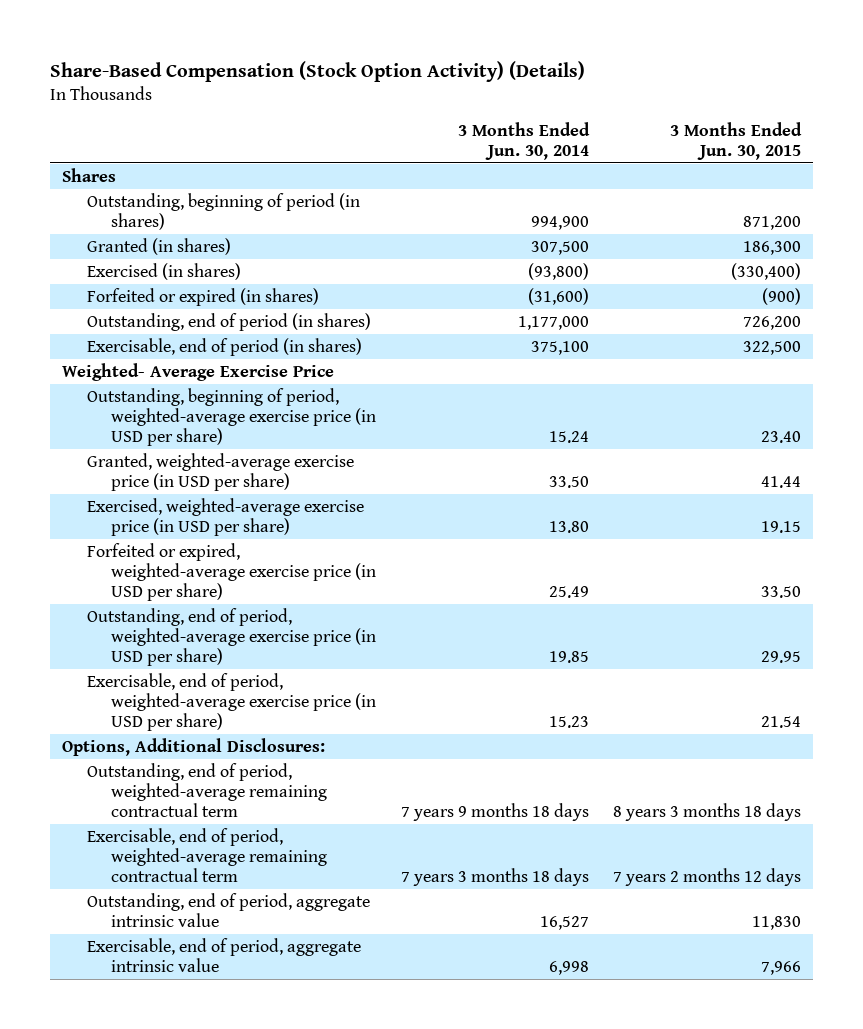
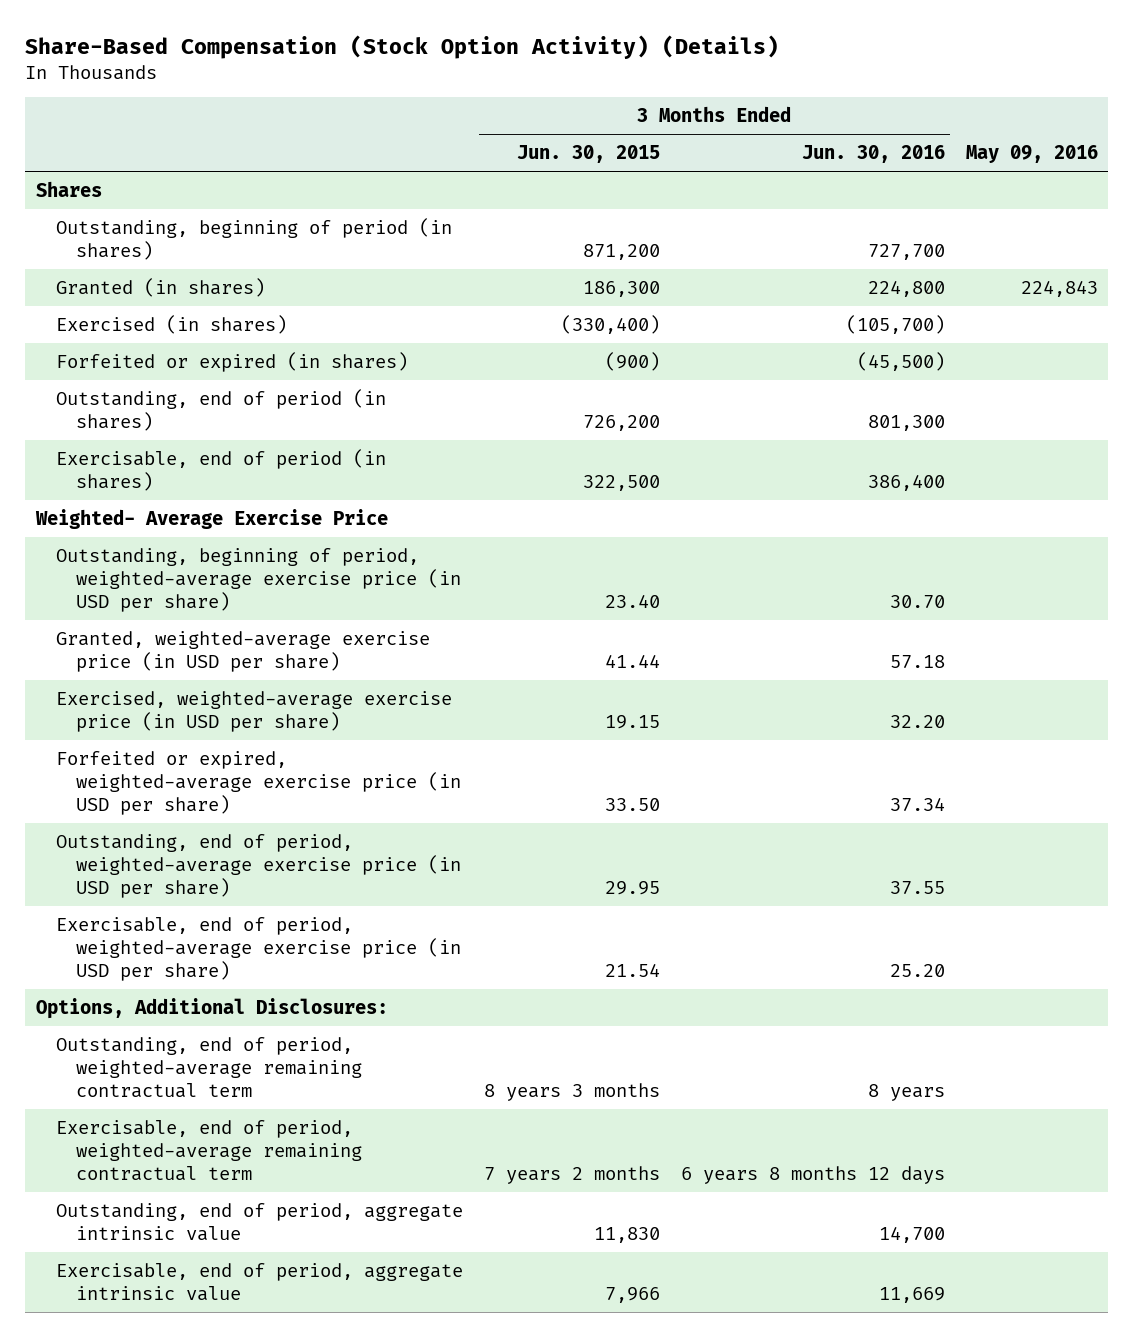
[457,121,590,160] 3 Months Ended Jun. 30, 2014 -> none
none -> [801,145,945,164] Jun. 30, 2016
none -> [965,145,1098,164] May 09, 2016
[613,803,802,822] 8 years 3 months 18 days -> [483,1083,660,1102] 8 years 3 months
[613,868,802,887] 7 years 2 months 12 days -> [483,1166,660,1185] 7 years 2 months

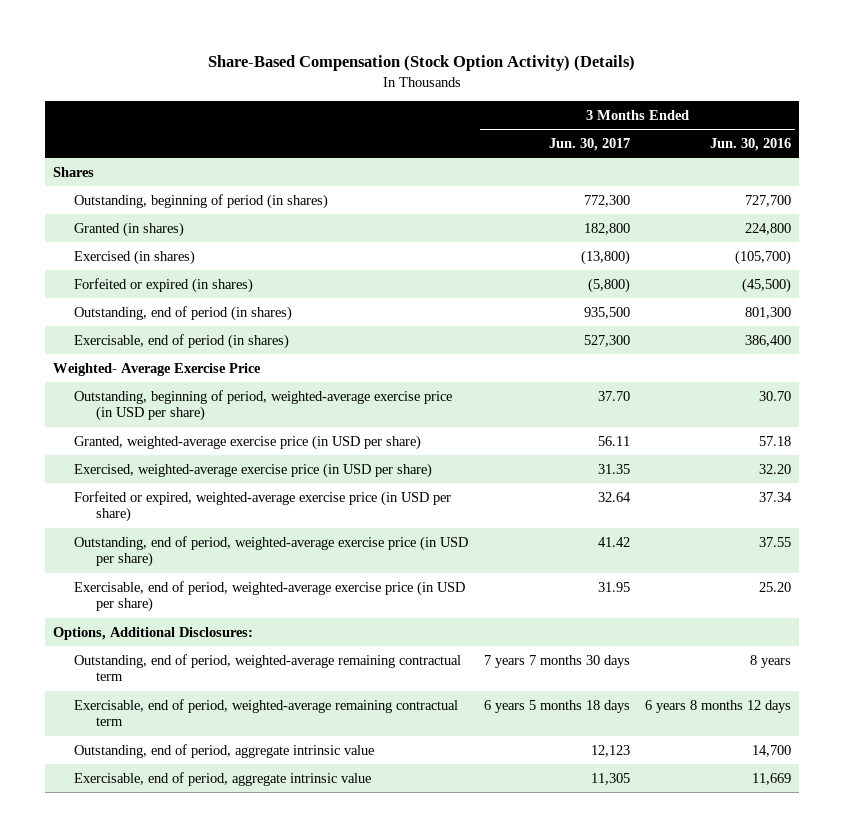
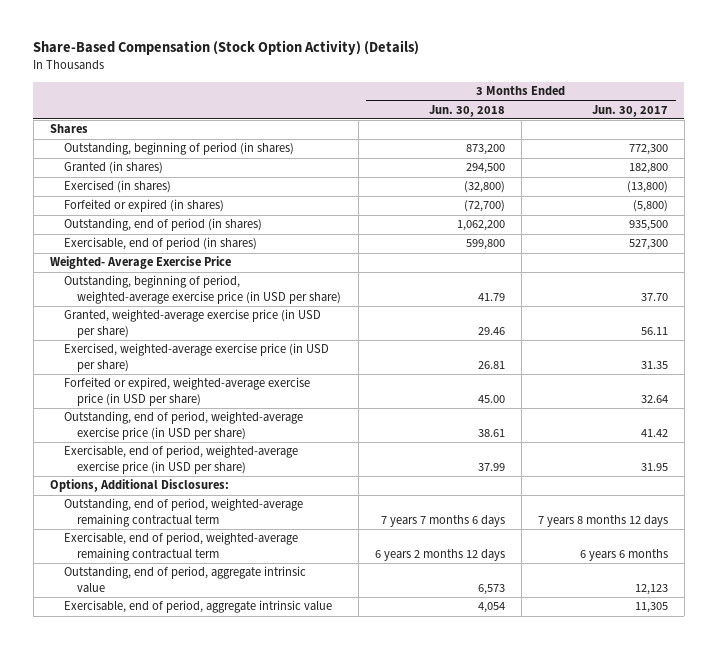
[710,138,792,152] Jun. 30, 2016 -> none
none -> [428,104,505,117] Jun. 30, 2018
[483,654,630,668] 7 years 7 months 30 days -> [537,514,668,527] 7 years 8 months 12 days
[483,699,630,713] 6 years 5 months 18 days -> [579,548,668,561] 6 years 6 months

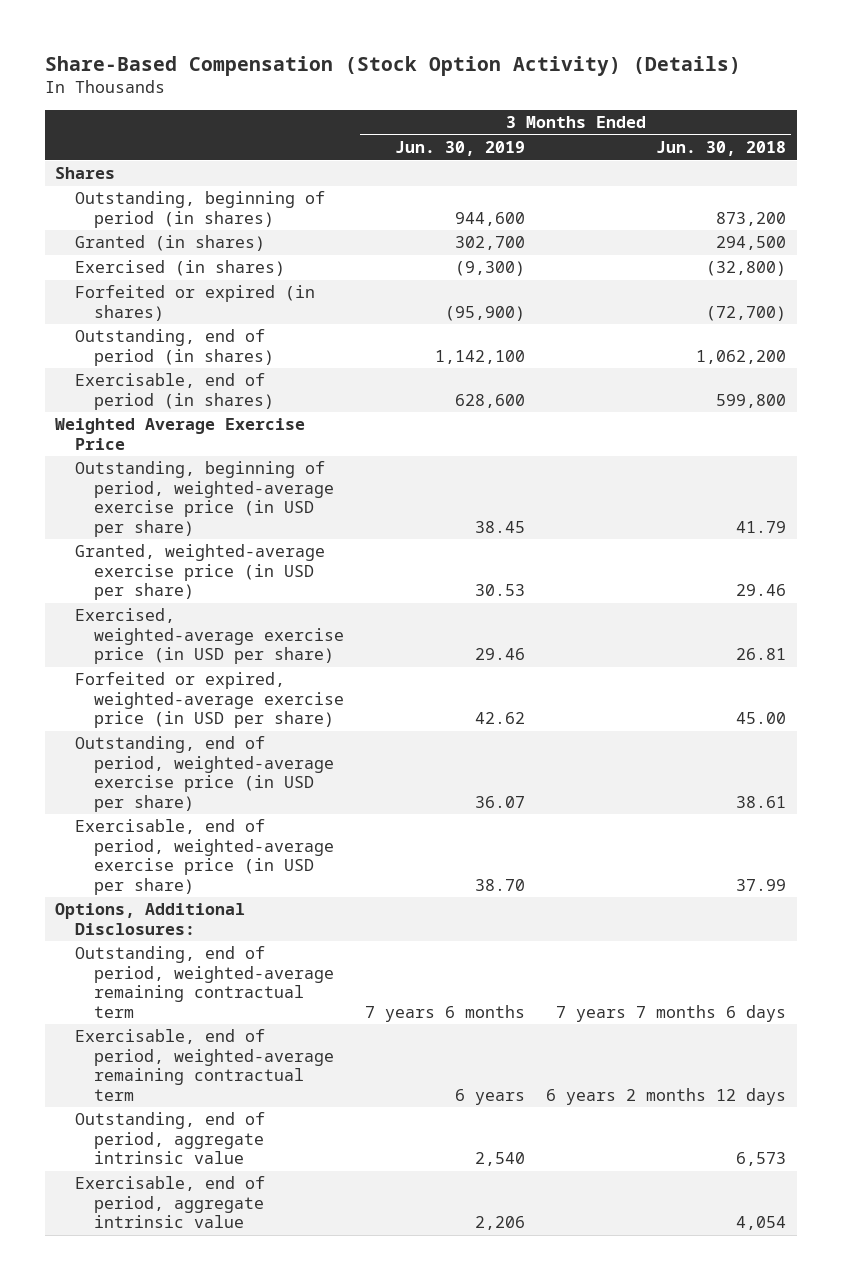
[591,104,668,117] Jun. 30, 2017 -> none
none -> [395,141,526,157] Jun. 30, 2019
[49,256,231,270] Weighted- Average Exercise Price -> [55,418,306,450] Weighted Average Exercise Price

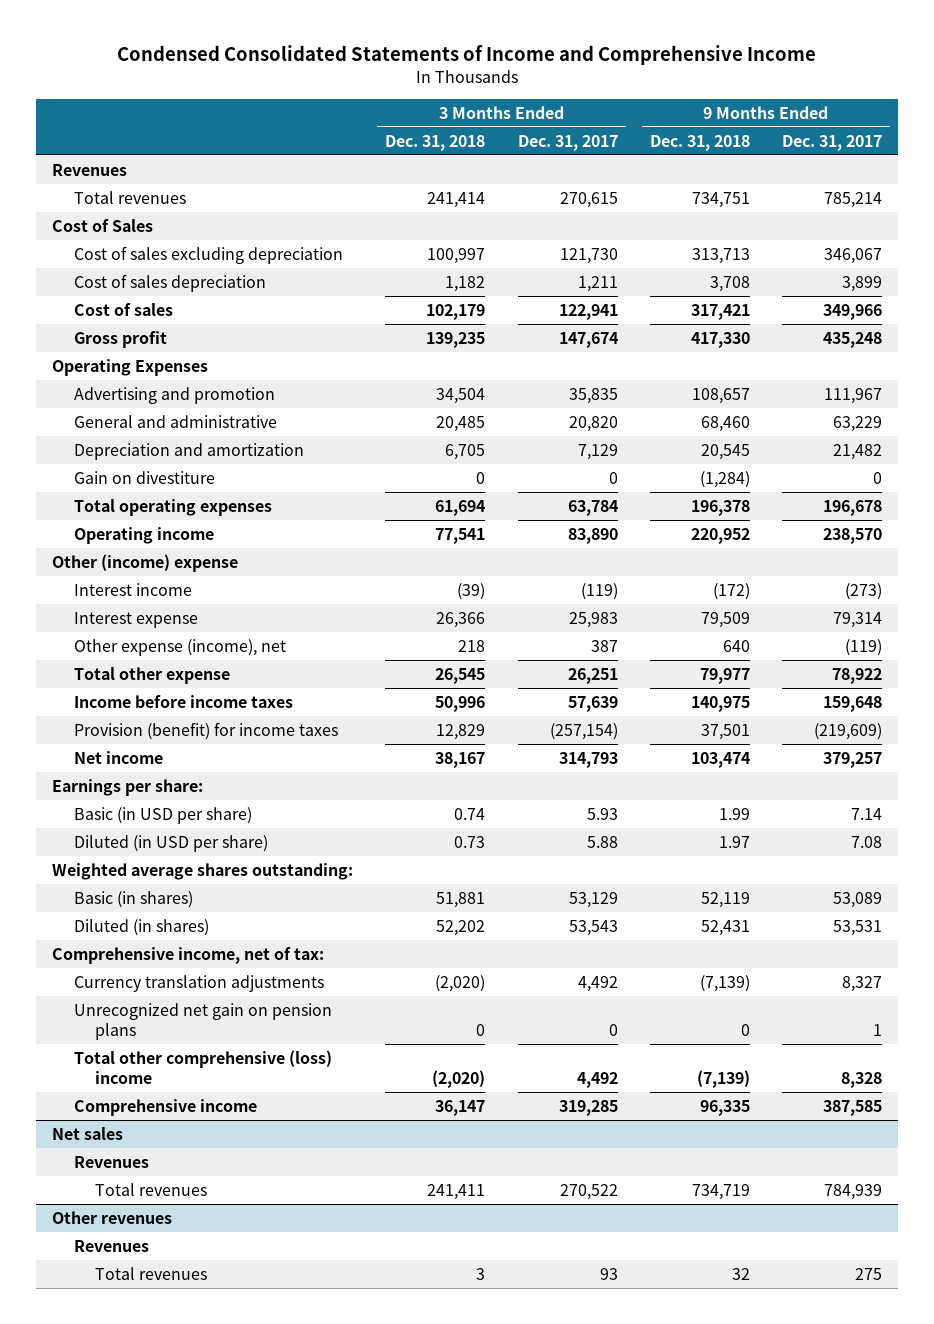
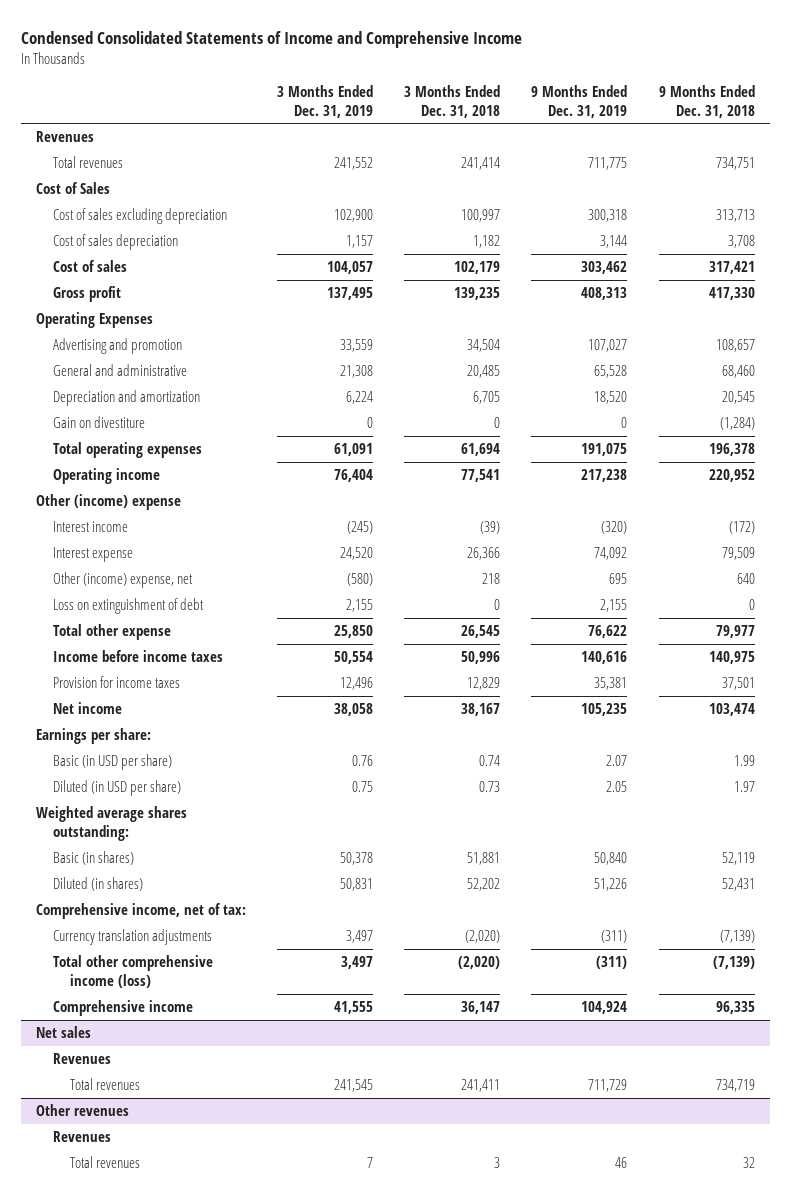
[517,134,618,151] Dec. 31, 2017 -> none
[781,134,882,151] Dec. 31, 2017 -> none
none -> [277,84,374,118] 3 Months Ended Dec. 31, 2019
none -> [531,84,628,118] 9 Months Ended Dec. 31, 2019
[73,638,286,656] Other expense (income), net -> [53,572,194,589] Other (income) expense, net
none -> [53,598,205,615] Loss on extinguishment of debt
[73,721,338,740] Provision (benefit) for income taxes -> [53,676,181,689] Provision for income taxes
[73,1002,332,1040] Unrecognized net gain on pension plans -> none
[73,1049,332,1084] Total other comprehensive (loss) income -> [53,955,214,989] Total other comprehensive income (loss)

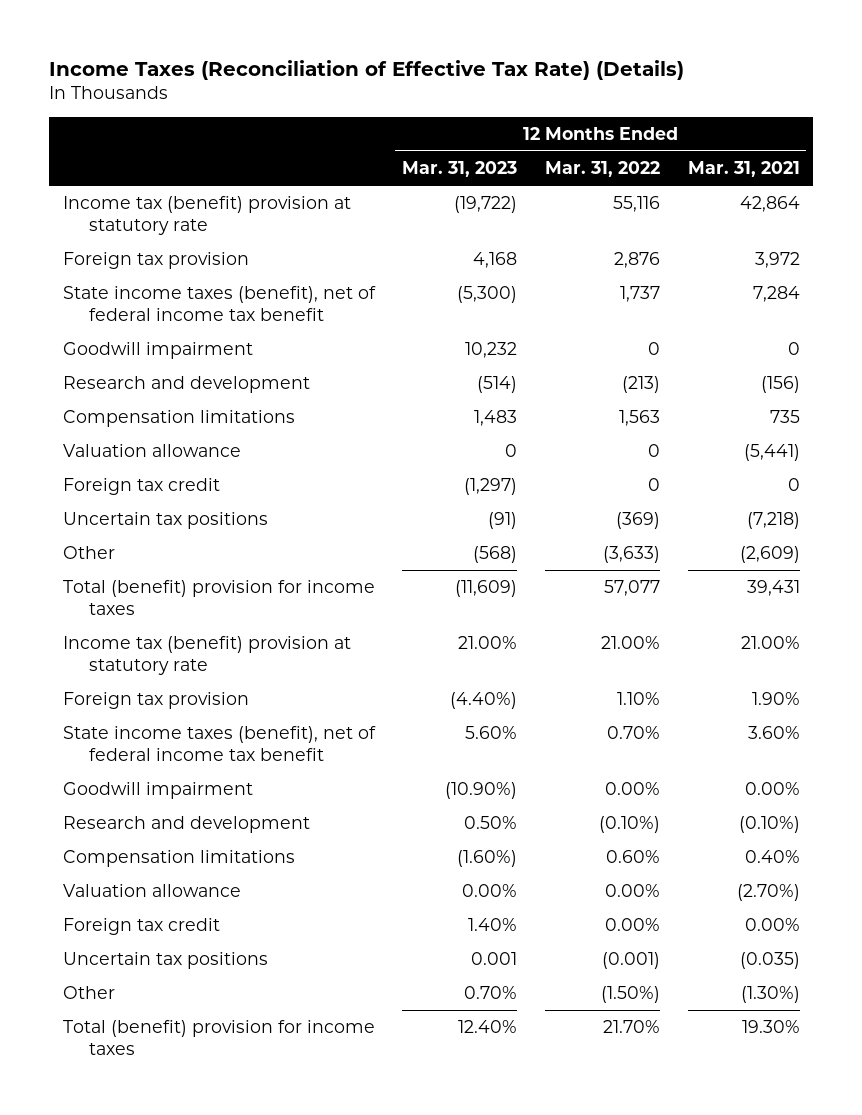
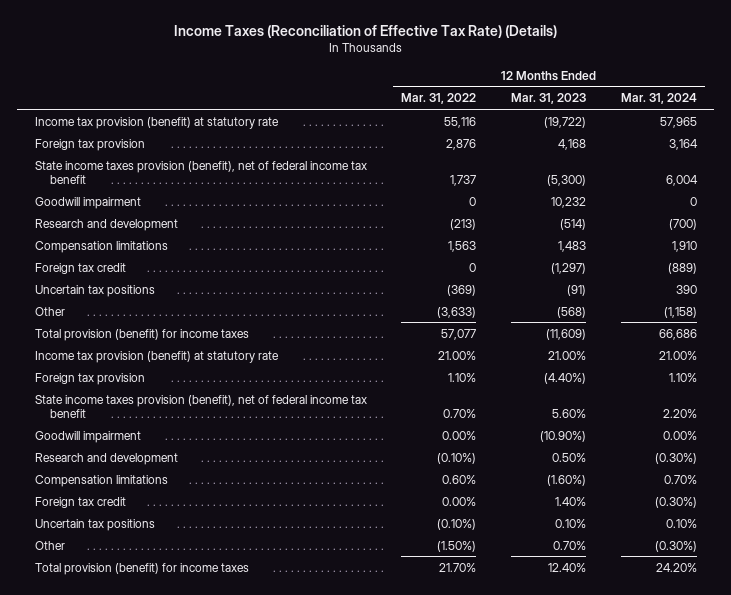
[687,161,800,178] Mar. 31, 2021 -> none
none -> [620,93,697,105] Mar. 31, 2024
[62,196,351,235] Income tax (benefit) provision at statutory rate -> [34,116,279,129] Income tax provision (benefit) at statutory rate
[62,286,376,321] State income taxes (benefit), net of federal income tax benefit -> [34,160,367,184] State income taxes provision (benefit), net of federal income tax benefit
[62,444,241,458] Valuation allowance -> none
[62,580,375,615] Total (benefit) provision for income taxes -> [34,328,249,341] Total provision (benefit) for income taxes
[62,636,351,675] Income tax (benefit) provision at statutory rate -> [34,350,279,363] Income tax provision (benefit) at statutory rate
[62,726,376,761] State income taxes (benefit), net of federal income tax benefit -> [34,394,367,418] State income taxes provision (benefit), net of federal income tax benefit
[62,884,241,898] Valuation allowance -> none
[471,952,518,966] 0.001 -> [554,518,586,528] 0.10%
[601,952,660,970] (0.001) -> [437,518,477,530] (0.10%)
[62,1020,375,1055] Total (benefit) provision for income taxes -> [34,562,249,575] Total provision (benefit) for income taxes

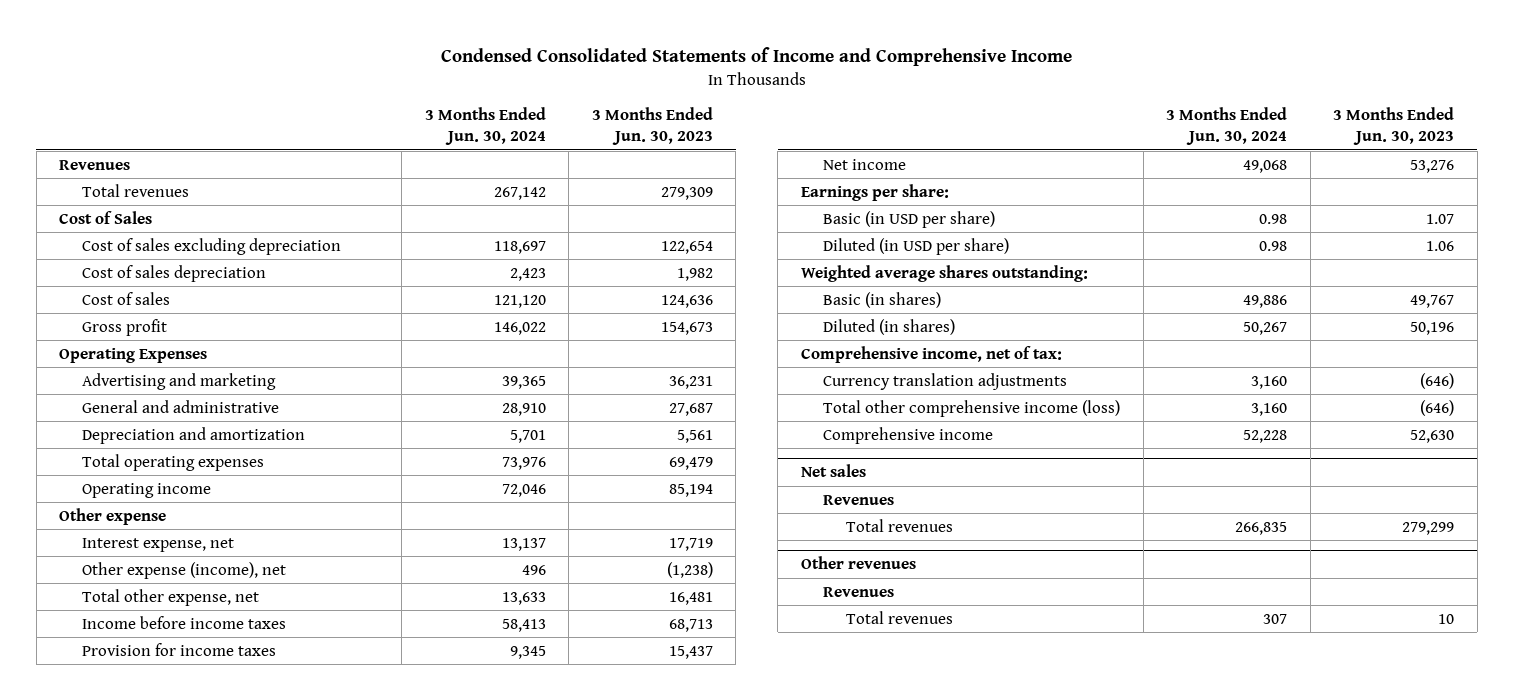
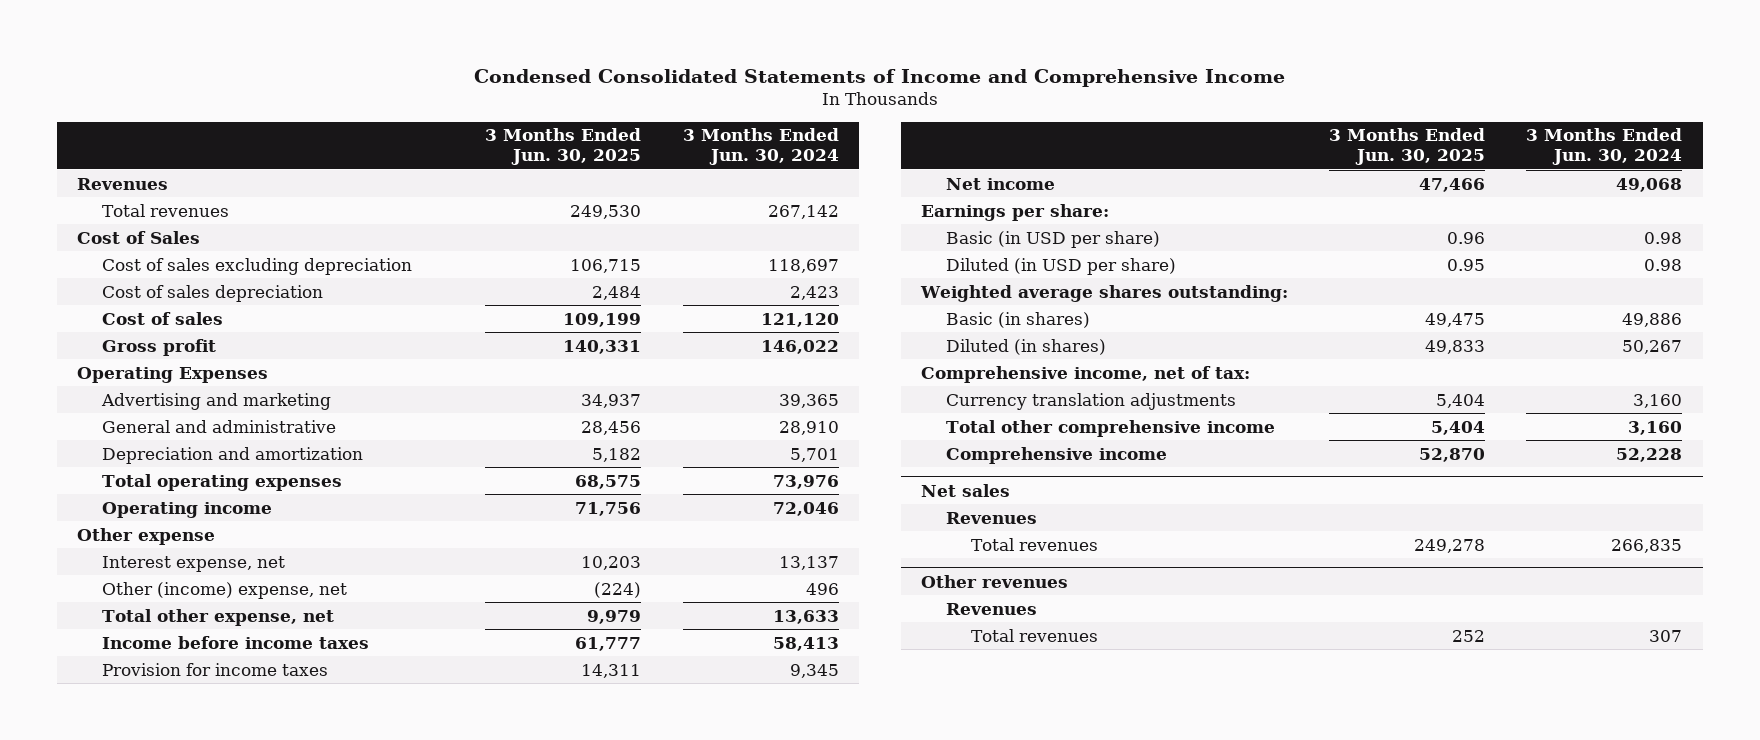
[591,107,713,146] 3 Months Ended Jun. 30, 2023 -> none
none -> [485,128,642,166] 3 Months Ended Jun. 30, 2025
[81,561,286,579] Other expense (income), net -> [102,581,348,599] Other (income) expense, net
[823,399,1121,417] Total other comprehensive income (loss) -> [945,419,1275,437] Total other comprehensive income

